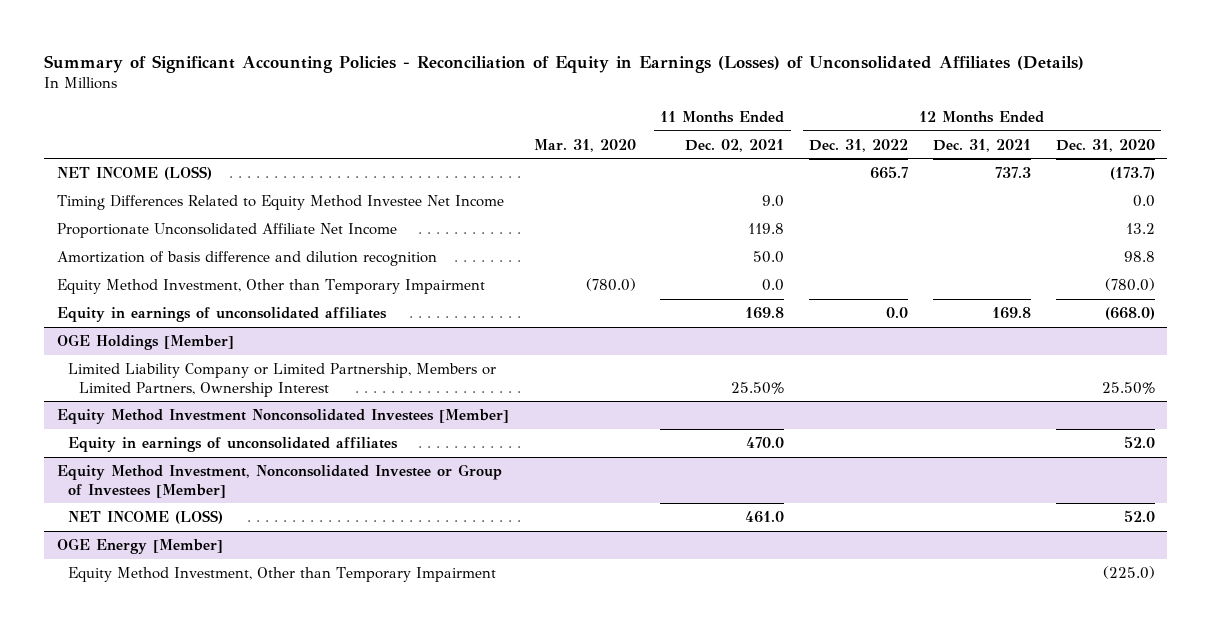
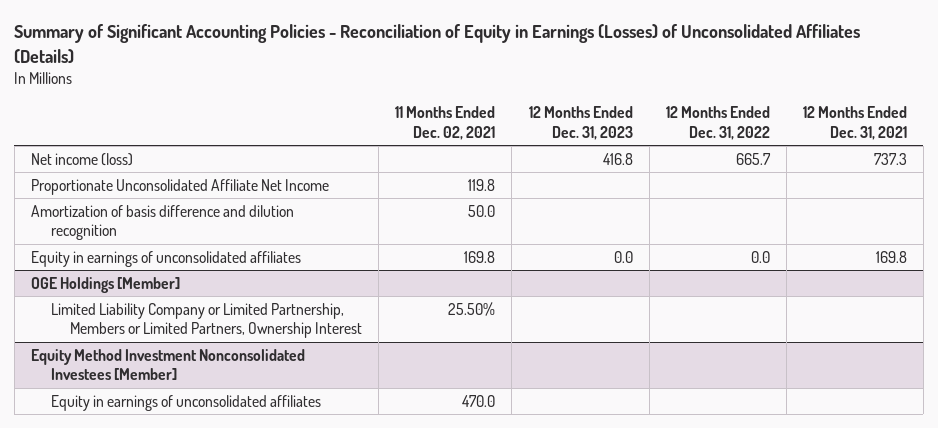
[533,138,636,152] Mar. 31, 2020 -> none
[1055,138,1155,152] Dec. 31, 2020 -> none
none -> [528,106,633,140] 12 Months Ended Dec. 31, 2023
[56,195,504,211] Timing Differences Related to Equity Method Investee Net Income -> none
[56,166,212,181] NET INCOME (LOSS) -> [30,152,133,166] Net income (loss)
[56,279,485,295] Equity Method Investment, Other than Temporary Impairment -> none
[56,464,502,498] Equity Method Investment, Nonconsolidated Investee or Group of Investees [Member] -> none
[68,510,224,525] NET INCOME (LOSS) -> none
[56,538,223,555] OGE Energy [Member] -> none
[68,567,497,583] Equity Method Investment, Other than Temporary Impairment -> none

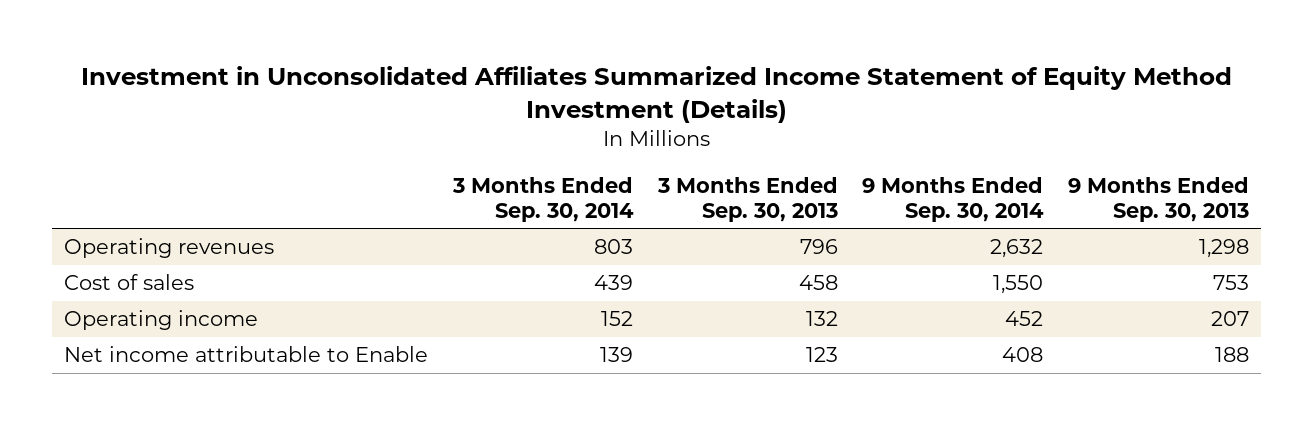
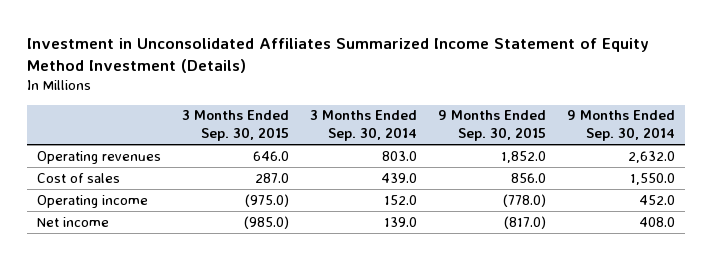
[656,176,838,222] 3 Months Ended Sep. 30, 2013 -> none
[1067,176,1249,222] 9 Months Ended Sep. 30, 2013 -> none
none -> [182,110,290,142] 3 Months Ended Sep. 30, 2015
none -> [437,110,546,142] 9 Months Ended Sep. 30, 2015
[593,239,633,255] 803 -> [381,150,417,161] 803.0
[990,239,1044,259] 2,632 -> [627,150,675,163] 2,632.0
[593,275,633,291] 439 -> [380,172,417,183] 439.0
[993,275,1044,295] 1,550 -> [629,172,675,185] 1,550.0
[600,311,633,327] 152 -> [383,194,417,205] 152.0
[1005,311,1044,327] 452 -> [638,194,675,205] 452.0
[64,346,429,363] Net income attributable to Enable -> [37,216,110,227] Net income
[599,347,633,363] 139 -> [383,216,417,227] 139.0
[1002,347,1044,363] 408 -> [638,216,675,227] 408.0

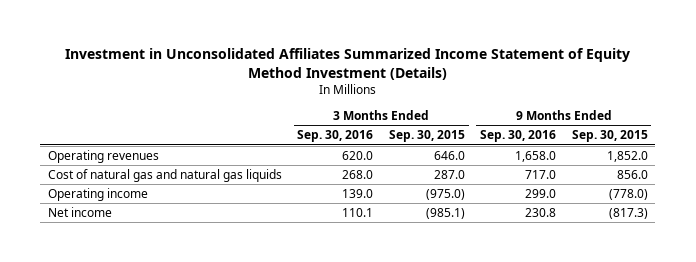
[309,110,417,142] 3 Months Ended Sep. 30, 2014 -> none
[566,110,675,142] 9 Months Ended Sep. 30, 2014 -> none
none -> [297,130,374,143] Sep. 30, 2016
none -> [480,130,557,143] Sep. 30, 2016
[37,172,121,183] Cost of sales -> [48,168,283,182] Cost of natural gas and natural gas liquids
[244,215,290,229] (985.0) -> [425,207,465,219] (985.1)
[503,215,546,229] (817.0) -> [608,207,648,219] (817.3)

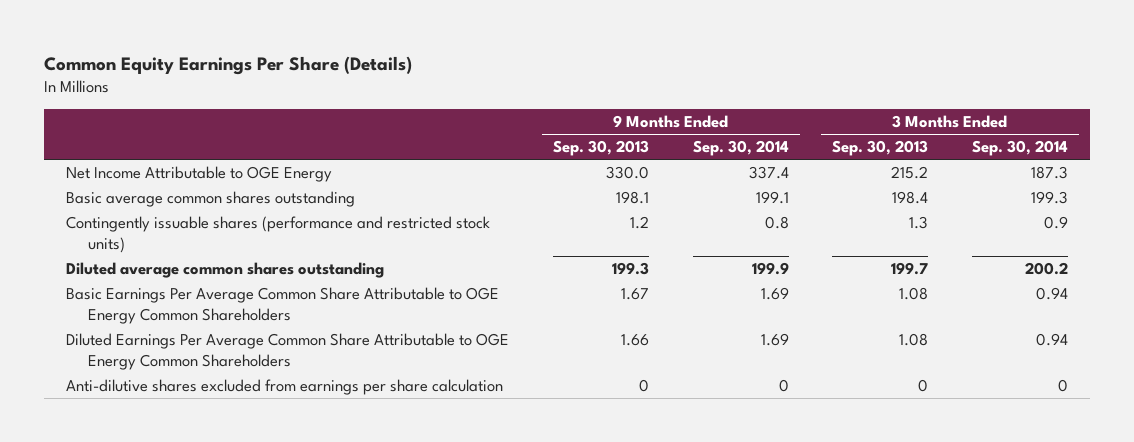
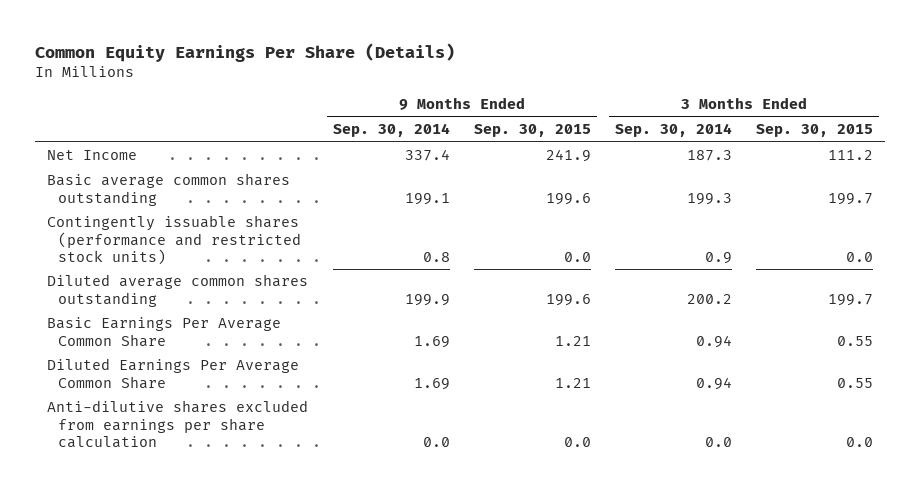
[552,140,649,157] Sep. 30, 2013 -> none
[832,140,929,157] Sep. 30, 2013 -> none
none -> [473,124,591,138] Sep. 30, 2015
none -> [756,124,874,138] Sep. 30, 2015
[66,166,333,183] Net Income Attributable to OGE Energy -> [47,150,138,161] Net Income
[66,287,500,324] Basic Earnings Per Average Common Share Attributable to OGE Energy Common Shareholders -> [47,317,282,347] Basic Earnings Per Average Common Share
[66,333,510,370] Diluted Earnings Per Average Common Share Attributable to OGE Energy Common Shareholders -> [47,358,300,389] Diluted Earnings Per Average Common Share
[778,379,789,393] 0 -> [422,437,450,448] 0.0
[1058,379,1069,393] 0 -> [705,437,733,448] 0.0

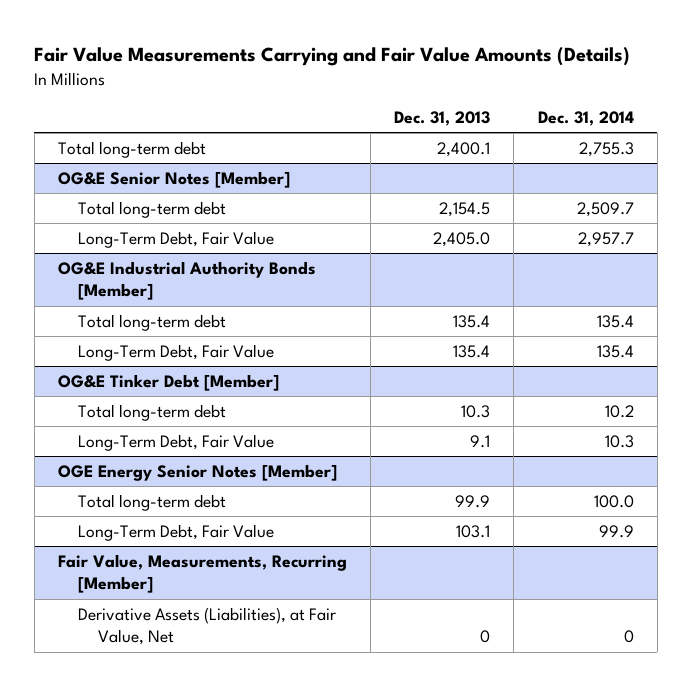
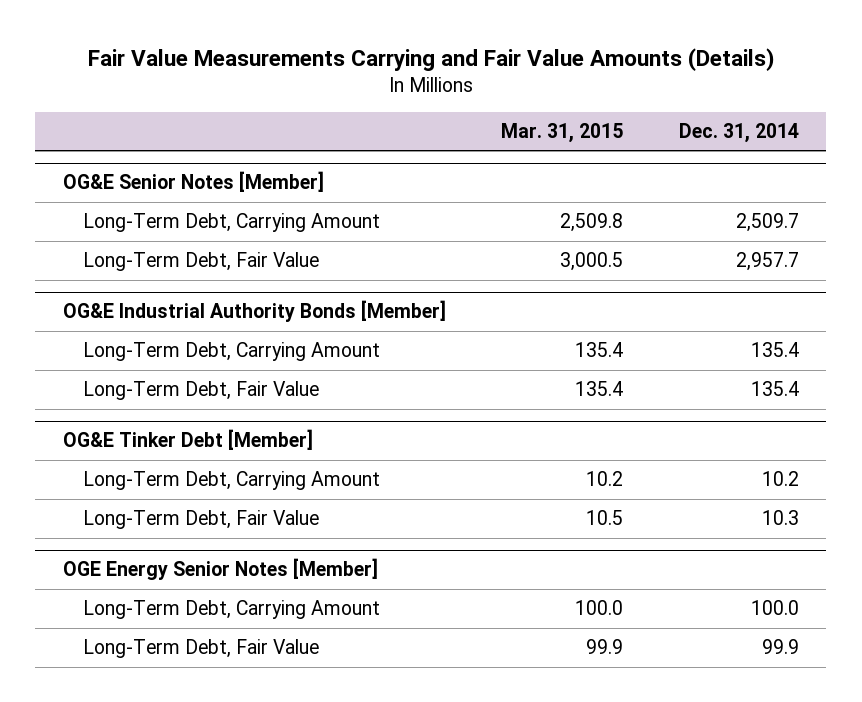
[394,110,491,126] Dec. 31, 2013 -> none
none -> [501,122,624,143] Mar. 31, 2015
[58,140,207,158] Total long-term debt -> none
[77,200,226,218] Total long-term debt -> [82,213,380,233] Long-Term Debt, Carrying Amount
[77,313,226,331] Total long-term debt -> [82,342,380,362] Long-Term Debt, Carrying Amount
[77,403,226,421] Total long-term debt -> [82,471,380,491] Long-Term Debt, Carrying Amount
[77,493,226,511] Total long-term debt -> [82,600,380,620] Long-Term Debt, Carrying Amount
[58,553,348,594] Fair Value, Measurements, Recurring [Member] -> none
[77,606,336,646] Derivative Assets (Liabilities), at Fair Value, Net -> none

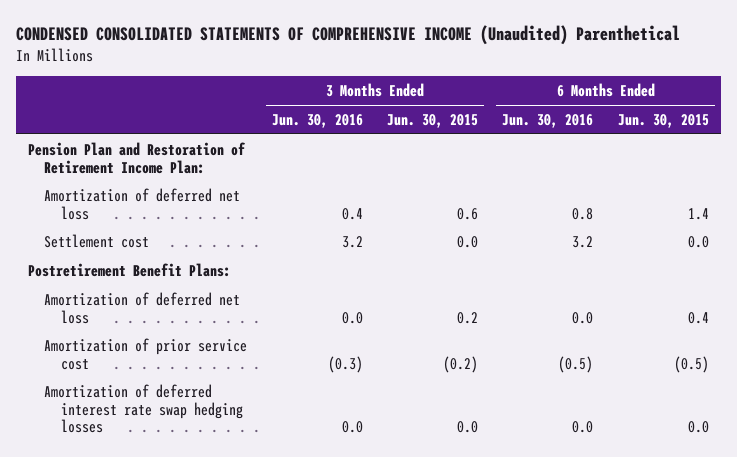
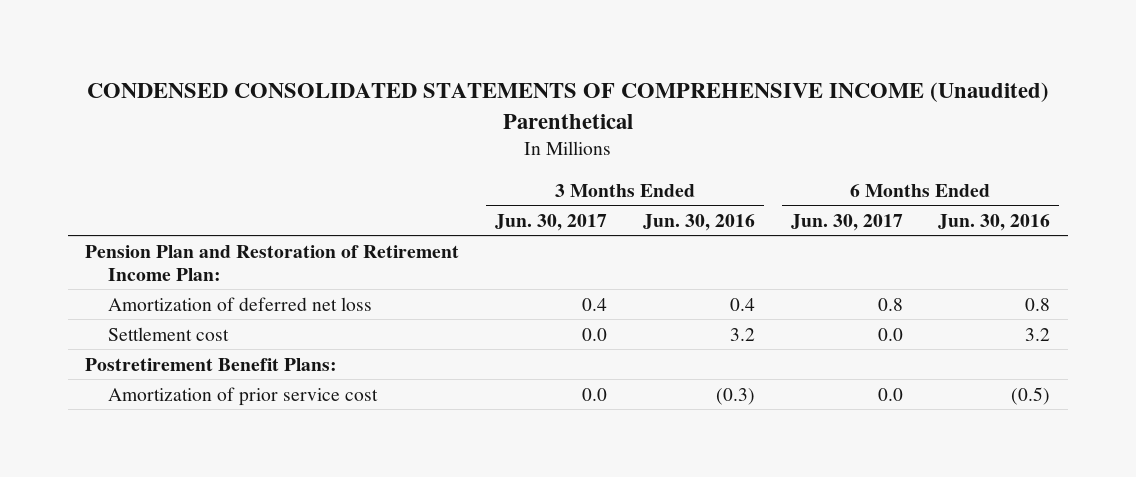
[387,113,479,128] Jun. 30, 2015 -> none
[617,113,709,128] Jun. 30, 2015 -> none
none -> [495,213,608,231] Jun. 30, 2017
none -> [790,213,903,231] Jun. 30, 2017
[44,291,241,324] Amortization of deferred net loss -> none
[44,383,243,434] Amortization of deferred interest rate swap hedging losses -> none

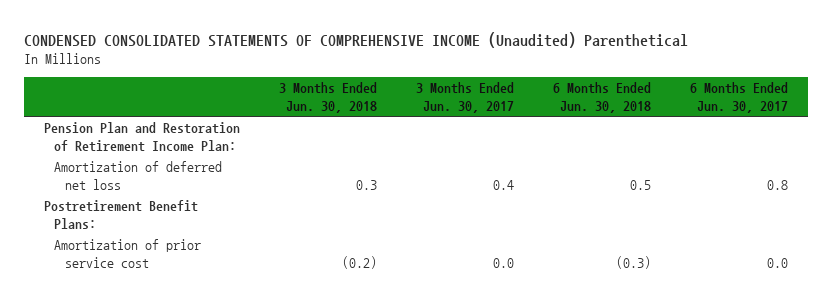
[642,213,755,231] Jun. 30, 2016 -> none
[938,213,1051,231] Jun. 30, 2016 -> none
none -> [278,82,377,113] 3 Months Ended Jun. 30, 2018
none -> [552,82,651,113] 6 Months Ended Jun. 30, 2018
[107,326,229,341] Settlement cost -> none

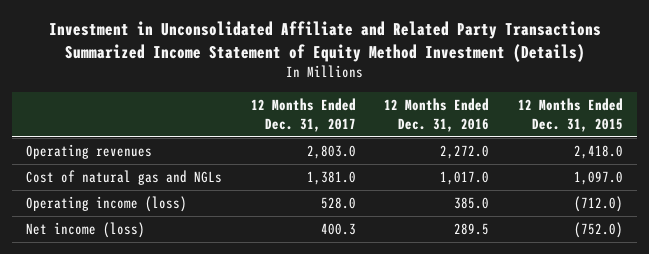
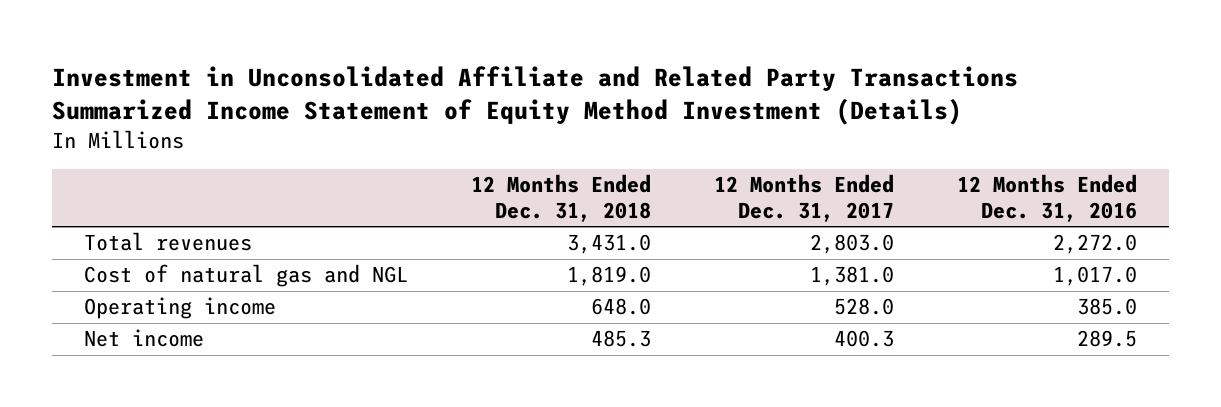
[517,98,623,132] 12 Months Ended Dec. 31, 2015 -> none
none -> [471,174,652,222] 12 Months Ended Dec. 31, 2018
[26,144,153,160] Operating revenues -> [83,232,252,252] Total revenues
[26,170,223,186] Cost of natural gas and NGLs -> [83,264,408,288] Cost of natural gas and NGL
[26,196,188,213] Operating income (loss) -> [83,297,276,320] Operating income
[26,222,146,239] Net income (loss) -> [83,329,204,348] Net income

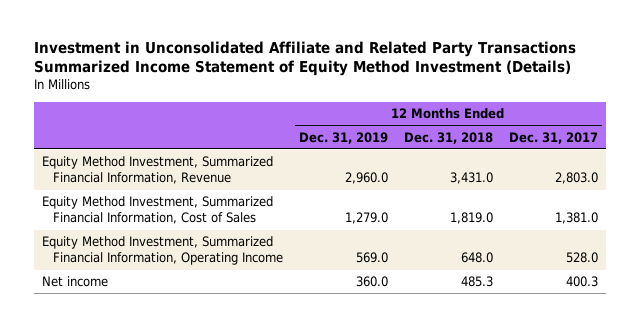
[957,174,1138,222] 12 Months Ended Dec. 31, 2016 -> none
none -> [298,131,388,144] Dec. 31, 2019
[83,232,252,252] Total revenues -> [41,156,273,185] Equity Method Investment, Summarized Financial Information, Revenue
[83,264,408,288] Cost of natural gas and NGL -> [41,196,273,225] Equity Method Investment, Summarized Financial Information, Cost of Sales
[83,297,276,320] Operating income -> [41,236,283,266] Equity Method Investment, Summarized Financial Information, Operating Income

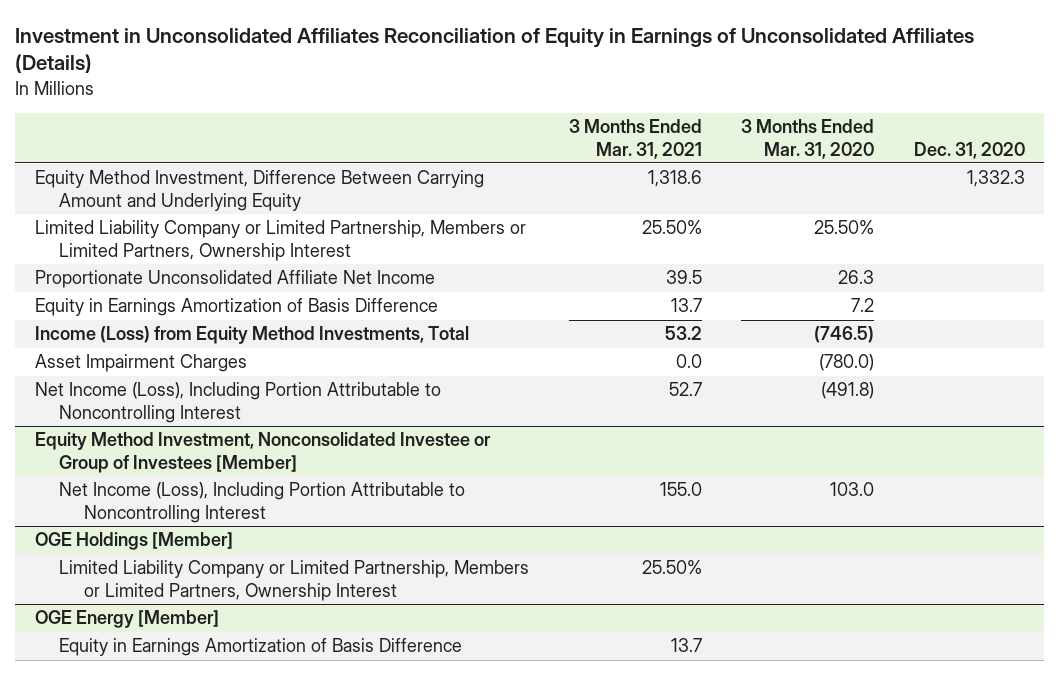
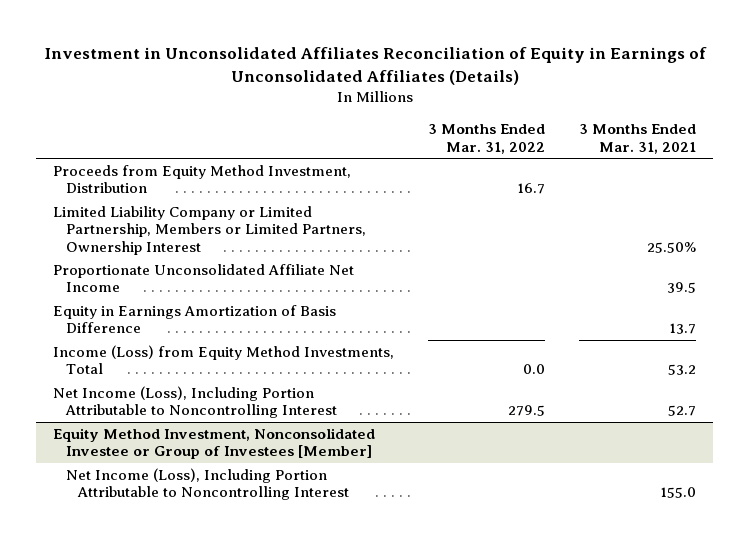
[741,118,875,159] 3 Months Ended Mar. 31, 2020 -> none
[913,141,1025,159] Dec. 31, 2020 -> none
none -> [428,124,546,154] 3 Months Ended Mar. 31, 2022
[34,170,484,212] Equity Method Investment, Difference Between Carrying Amount and Underlying Equity -> none
none -> [53,165,352,194] Proceeds from Equity Method Investment, Distribution
[34,354,247,373] Asset Impairment Charges -> none
[34,532,233,551] OGE Holdings [Member] -> none
[59,560,530,602] Limited Liability Company or Limited Partnership, Members or Limited Partners, Ownership Interest -> none
[34,610,219,629] OGE Energy [Member] -> none
[59,638,463,657] Equity in Earnings Amortization of Basis Difference -> none

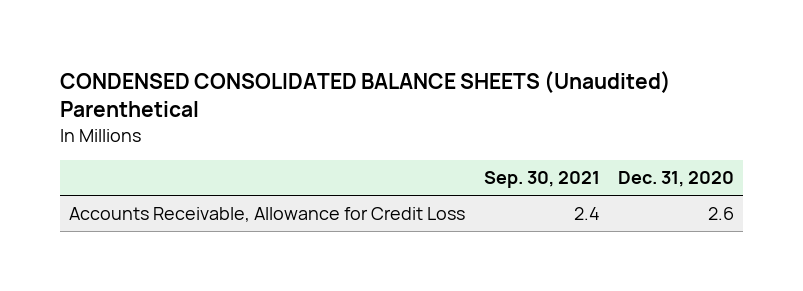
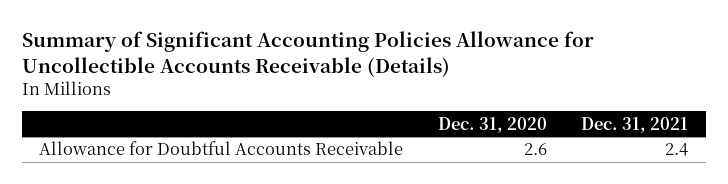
[60,70,672,117] CONDENSED CONSOLIDATED BALANCE SHEETS (Unaudited) Parenthetical -> [22,31,595,77] Summary of Significant Accounting Policies Allowance for Uncollectible Accounts Receivable (Details)
[483,171,600,189] Sep. 30, 2021 -> none
none -> [581,116,689,133] Dec. 31, 2021
[69,207,466,223] Accounts Receivable, Allowance for Credit Loss -> [39,141,404,156] Allowance for Doubtful Accounts Receivable

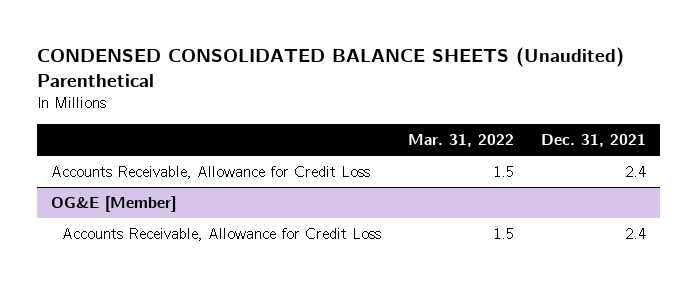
[22,31,595,77] Summary of Significant Accounting Policies Allowance for Uncollectible Accounts Receivable (Details) -> [37,46,625,87] CONDENSED CONSOLIDATED BALANCE SHEETS (Unaudited) Parenthetical
[437,116,547,133] Dec. 31, 2020 -> none
none -> [408,134,515,148] Mar. 31, 2022
[39,141,404,156] Allowance for Doubtful Accounts Receivable -> [50,166,370,180] Accounts Receivable, Allowance for Credit Loss
none -> [50,196,176,213] OG&E [Member]
none -> [62,228,382,242] Accounts Receivable, Allowance for Credit Loss

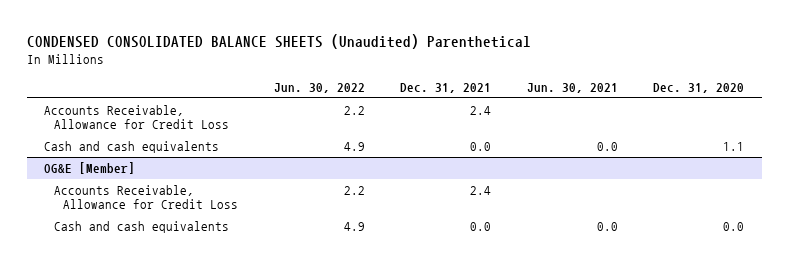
[408,134,515,148] Mar. 31, 2022 -> none
none -> [273,82,365,93] Jun. 30, 2022
none -> [526,82,618,93] Jun. 30, 2021
none -> [653,82,745,93] Dec. 31, 2020
none -> [44,140,220,153] Cash and cash equivalents
none -> [53,220,229,233] Cash and cash equivalents

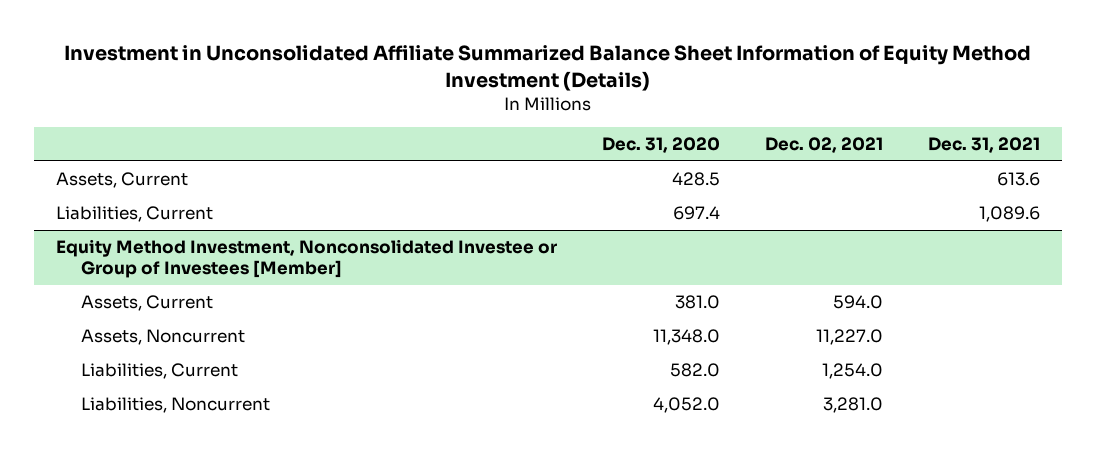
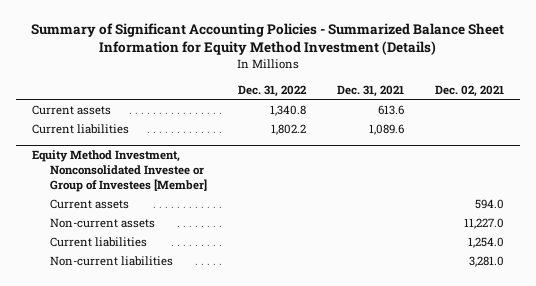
[64,45,1032,91] Investment in Unconsolidated Affiliate Summarized Balance Sheet Information of Equity Method Investment (Details) -> [30,23,504,56] Summary of Significant Accounting Policies - Summarized Balance Sheet Information for Equity Method Investment (Details)
[602,137,721,154] Dec. 31, 2020 -> none
none -> [237,84,306,97] Dec. 31, 2022
[56,172,189,189] Assets, Current -> [31,104,111,115] Current assets
[56,206,214,223] Liabilities, Current -> [31,123,129,134] Current liabilities
[81,295,214,312] Assets, Current -> [49,198,129,209] Current assets
[81,329,246,346] Assets, Noncurrent -> [49,217,155,228] Non-current assets
[81,363,239,380] Liabilities, Current -> [49,236,147,247] Current liabilities
[81,397,271,414] Liabilities, Noncurrent -> [49,255,173,266] Non-current liabilities

